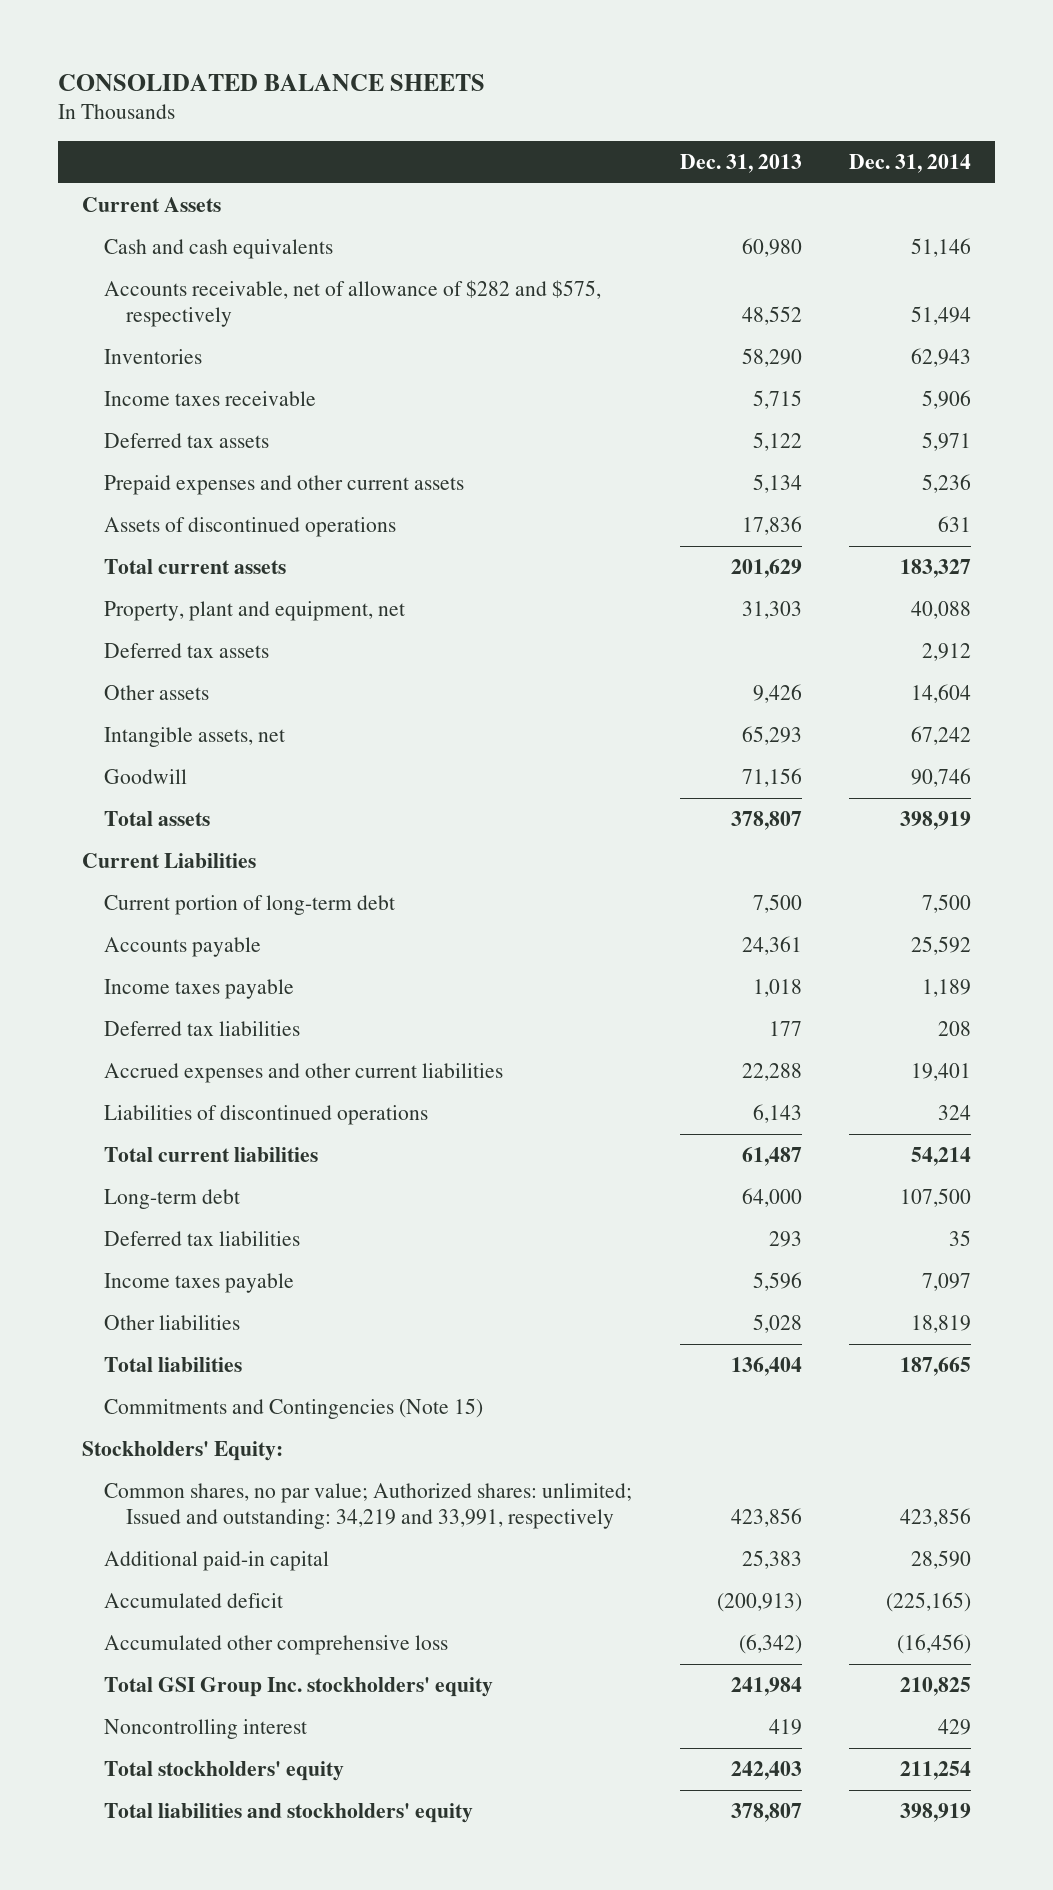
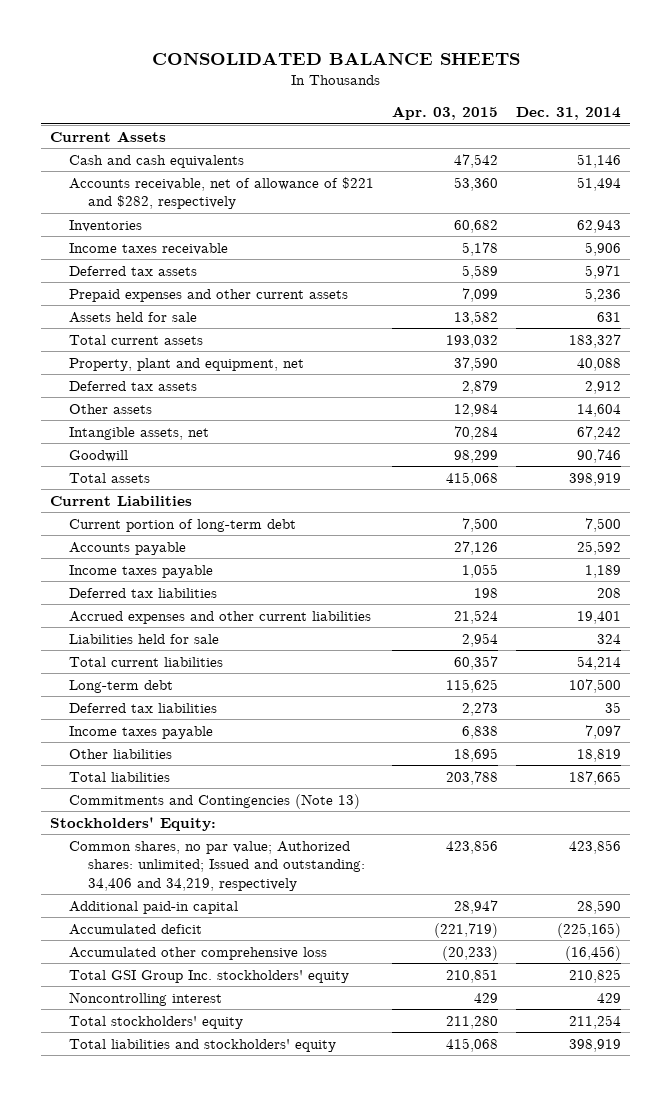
[679,153,802,173] Dec. 31, 2013 -> none
none -> [392,106,499,121] Apr. 03, 2015
[103,280,601,328] Accounts receivable, net of allowance of $282 and $575, respectively -> [69,176,375,210] Accounts receivable, net of allowance of $221 and $282, respectively
[103,517,396,538] Assets of discontinued operations -> [69,311,198,323] Assets held for sale
[103,1105,428,1126] Liabilities of discontinued operations -> [69,633,220,644] Liabilities held for sale
[103,1398,483,1420] Commitments and Contingencies (Note 15) -> [69,793,361,809] Commitments and Contingencies (Note 13)
[103,1483,632,1530] Common shares, no par value; Authorized shares: unlimited; Issued and outstanding: 34,219 and 33,991, respectively -> [69,840,366,891] Common shares, no par value; Authorized shares: unlimited; Issued and outstanding: 34,406 and 34,219, respectively

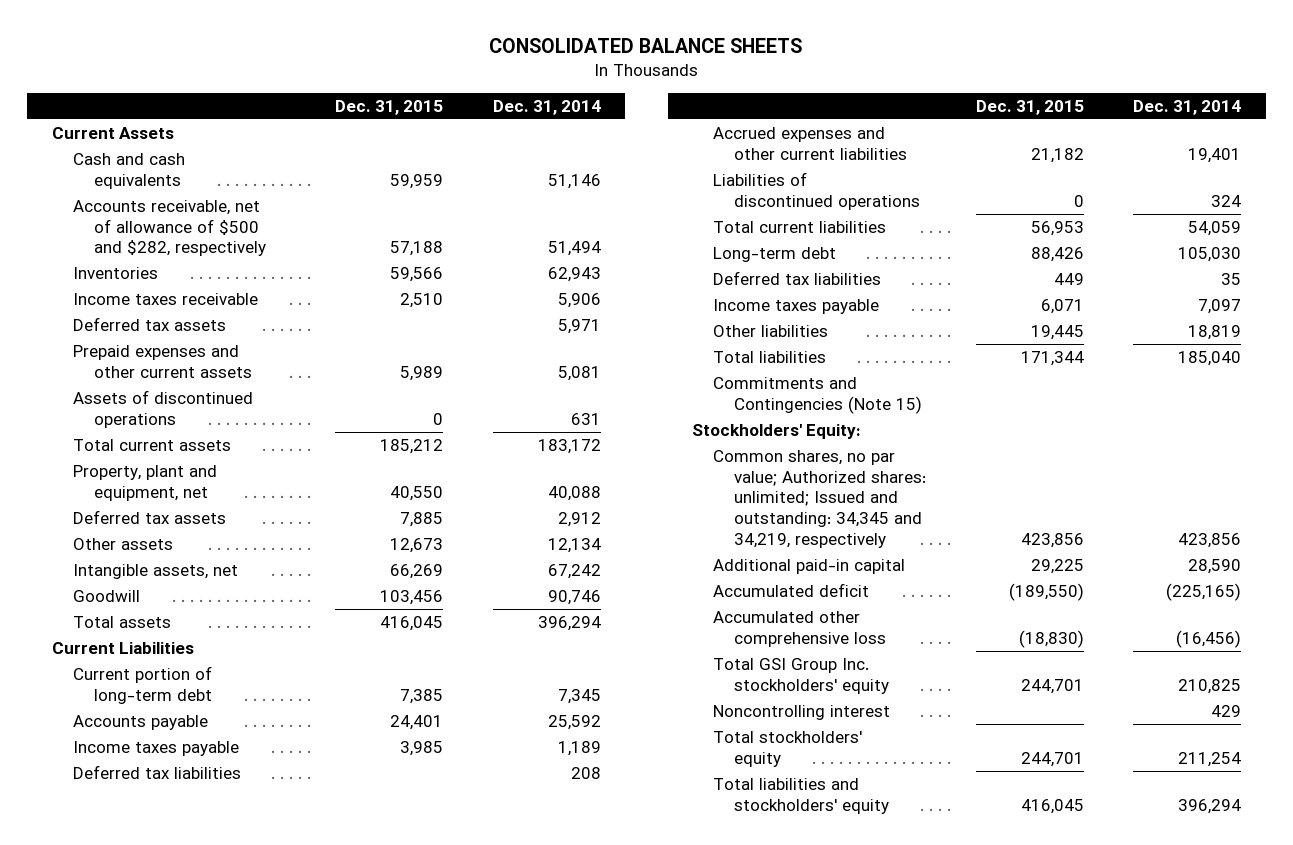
[392,106,499,121] Apr. 03, 2015 -> none
none -> [335,100,444,116] Dec. 31, 2015
[69,176,375,210] Accounts receivable, net of allowance of $221 and $282, respectively -> [72,199,266,257] Accounts receivable, net of allowance of $500 and $282, respectively
[585,287,622,302] 5,236 -> [557,365,601,381] 5,081
[69,311,198,323] Assets held for sale -> [72,389,253,428] Assets of discontinued operations
[569,333,622,348] 183,327 -> [537,438,601,454] 183,172
[577,403,622,417] 14,604 -> [547,537,601,553] 12,134
[569,472,622,486] 398,919 -> [537,615,601,631] 396,294
[585,517,622,532] 7,500 -> [557,688,601,704] 7,345
[69,633,220,644] Liabilities held for sale -> [713,171,921,210] Liabilities of discontinued operations
[577,655,622,670] 54,214 -> [1188,220,1242,236] 54,059
[569,678,622,693] 107,500 -> [1178,246,1242,262] 105,030
[569,770,622,785] 187,665 -> [1178,350,1242,366] 185,040
[69,793,361,809] Commitments and Contingencies (Note 13) -> [713,376,923,414] Commitments and Contingencies (Note 15)
[69,840,366,891] Common shares, no par value; Authorized shares: unlimited; Issued and outstanding: 34,406 and 34,219, respectively -> [713,449,927,548] Common shares, no par value; Authorized shares: unlimited; Issued and outstanding: 34,345 and 34,219, respectively
[569,1038,622,1052] 398,919 -> [1178,798,1242,814] 396,294

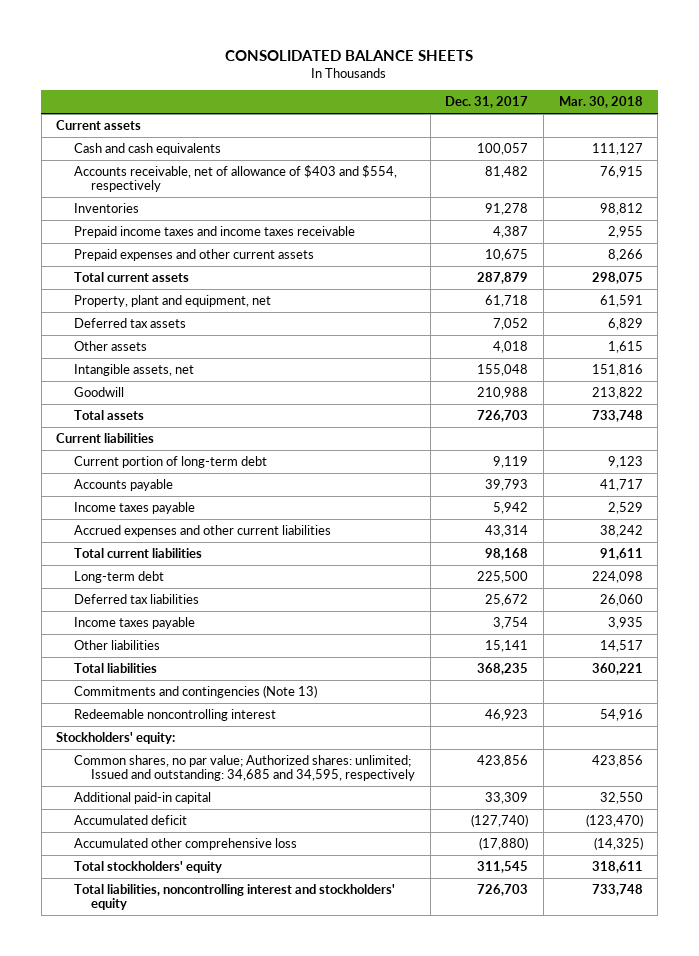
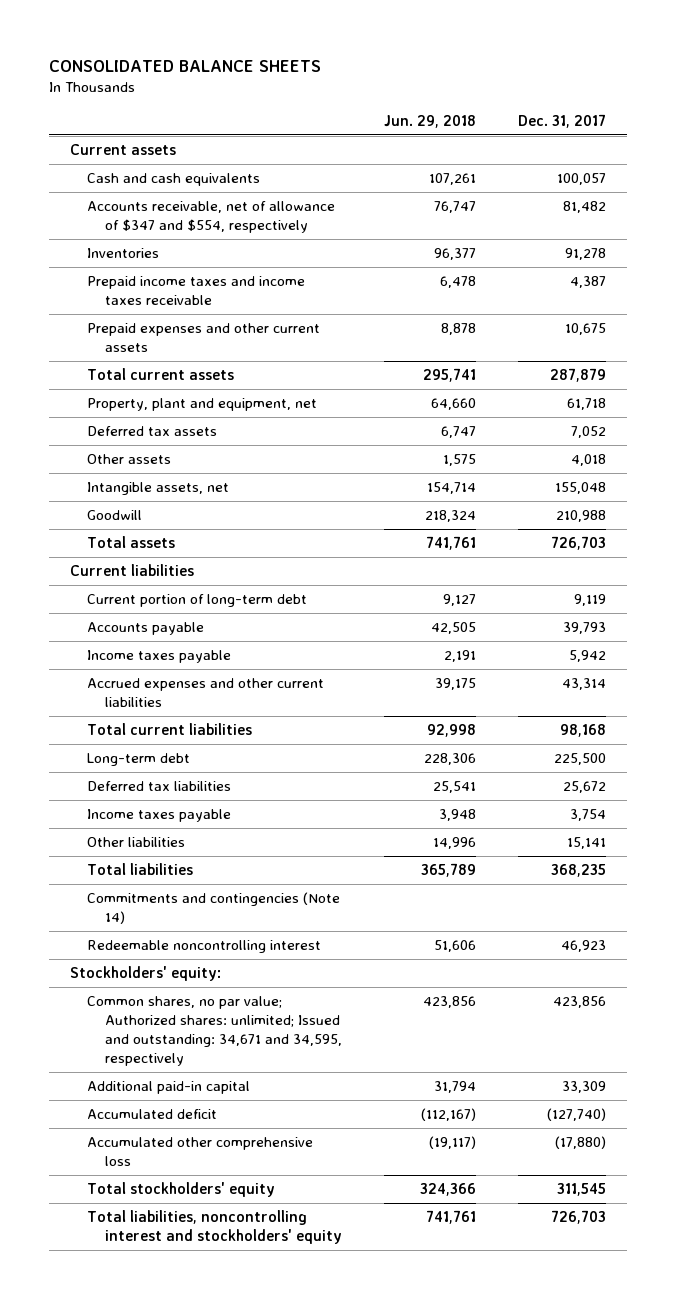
[558,96,643,109] Mar. 30, 2018 -> none
none -> [383,114,476,128] Jun. 29, 2018
[73,164,397,193] Accounts receivable, net of allowance of $403 and $554, respectively -> [87,201,336,234] Accounts receivable, net of allowance of $347 and $554, respectively
[73,684,317,698] Commitments and contingencies (Note 13) -> [87,892,341,925] Commitments and contingencies (Note 14)
[73,754,416,782] Common shares, no par value; Authorized shares: unlimited; Issued and outstanding: 34,685 and 34,595, respectively -> [87,996,342,1066] Common shares, no par value; Authorized shares: unlimited; Issued and outstanding: 34,671 and 34,595, respectively

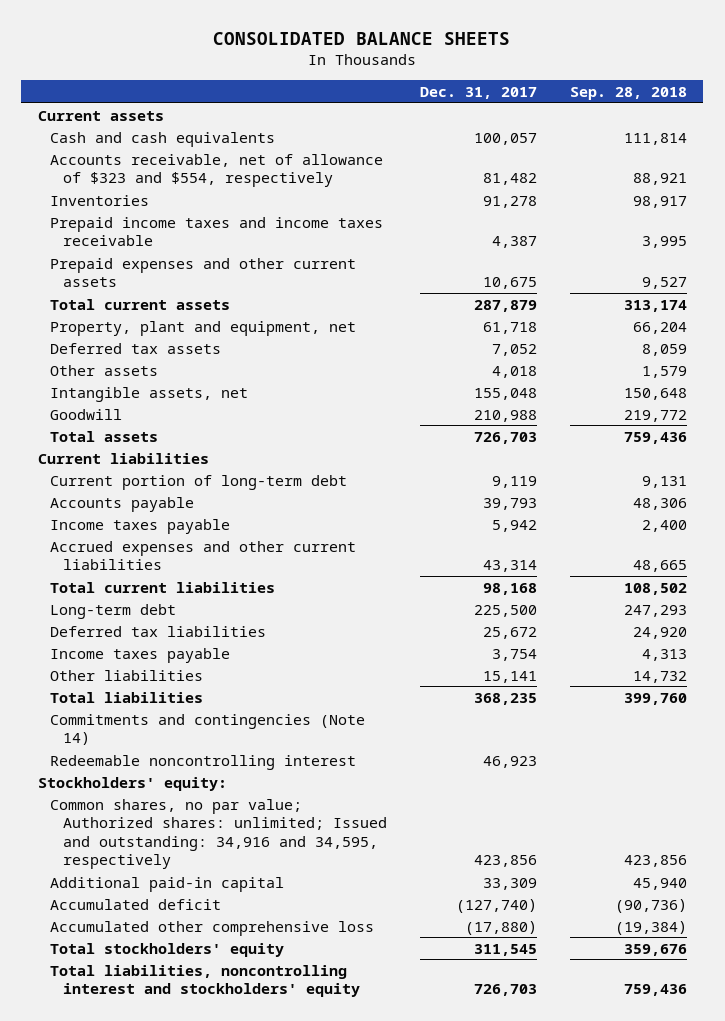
[383,114,476,128] Jun. 29, 2018 -> none
none -> [569,86,687,100] Sep. 28, 2018
[87,201,336,234] Accounts receivable, net of allowance of $347 and $554, respectively -> [50,153,384,188] Accounts receivable, net of allowance of $323 and $554, respectively
[87,996,342,1066] Common shares, no par value; Authorized shares: unlimited; Issued and outstanding: 34,671 and 34,595, respectively -> [50,798,387,870] Common shares, no par value; Authorized shares: unlimited; Issued and outstanding: 34,916 and 34,595, respectively

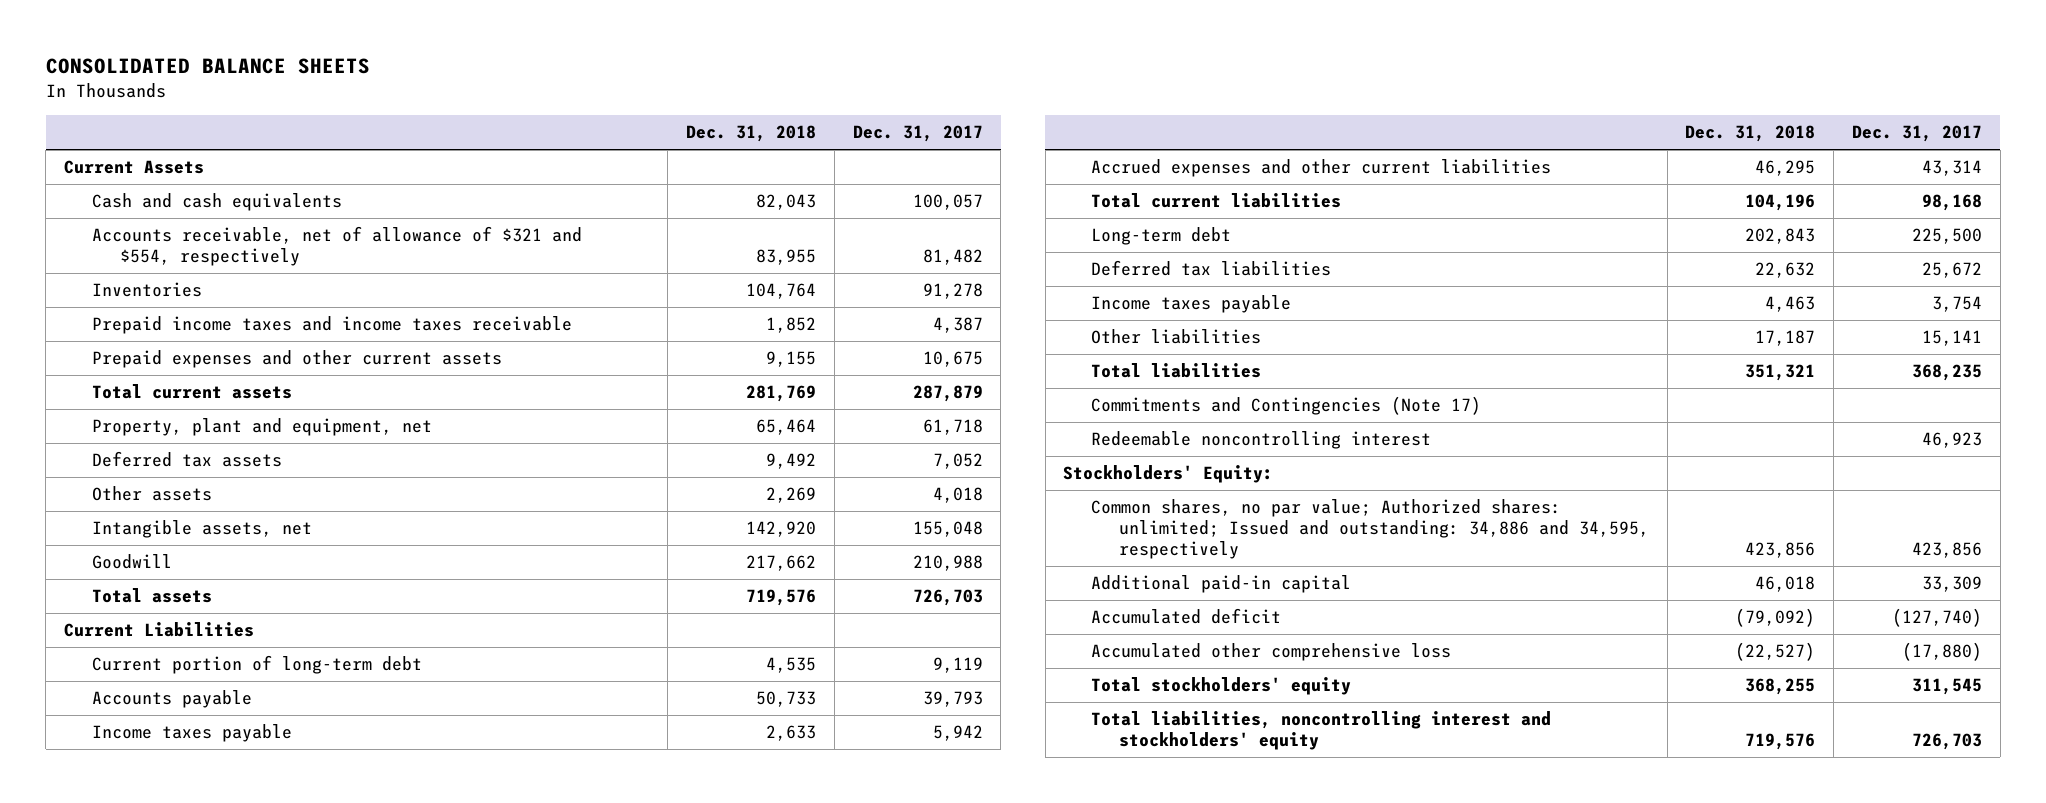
[569,86,687,100] Sep. 28, 2018 -> none
none -> [686,125,817,143] Dec. 31, 2018
[37,110,164,121] Current assets -> [64,160,205,175] Current Assets
[50,153,384,188] Accounts receivable, net of allowance of $323 and $554, respectively -> [91,226,582,267] Accounts receivable, net of allowance of $321 and $554, respectively
[37,452,209,464] Current liabilities -> [64,622,255,638] Current Liabilities
[50,713,366,746] Commitments and contingencies (Note 14) -> [1091,396,1482,416] Commitments and Contingencies (Note 17)
[37,776,227,791] Stockholders' equity: -> [1063,465,1274,484] Stockholders' Equity:
[50,798,387,870] Common shares, no par value; Authorized shares: unlimited; Issued and outstanding: 34,916 and 34,595, respectively -> [1091,499,1649,559] Common shares, no par value; Authorized shares: unlimited; Issued and outstanding: 34,886 and 34,595, respectively

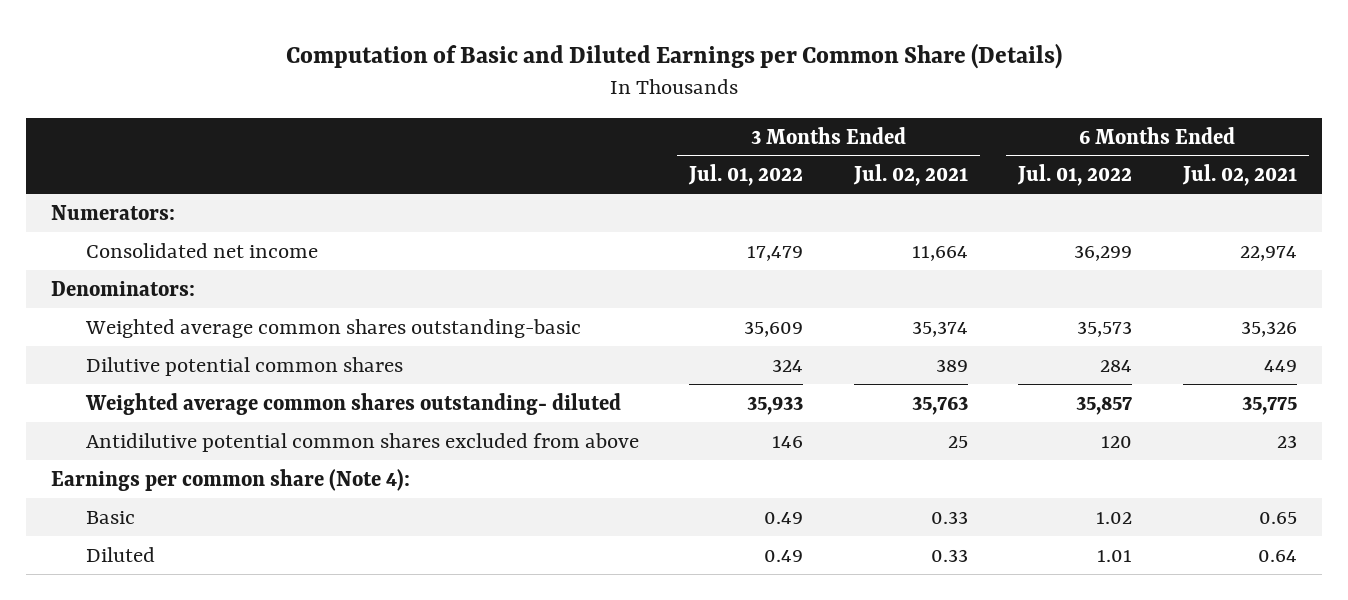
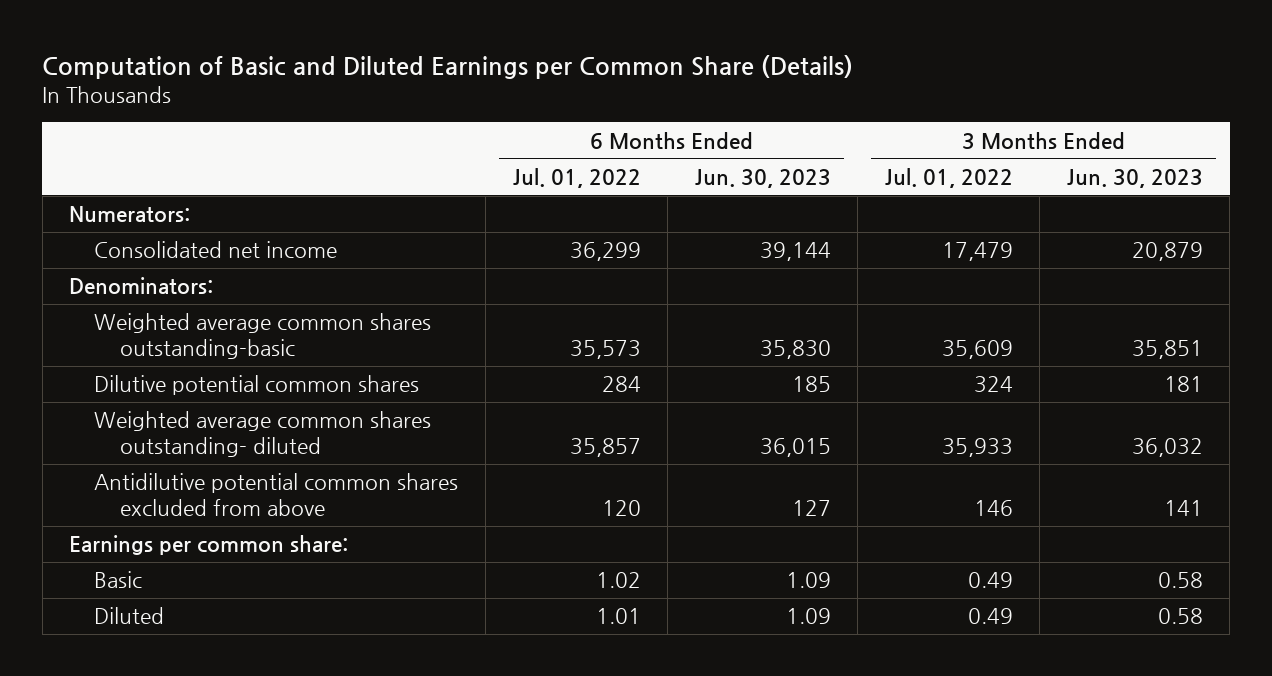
[852,164,968,187] Jul. 02, 2021 -> none
[1181,164,1297,187] Jul. 02, 2021 -> none
none -> [694,168,831,188] Jun. 30, 2023
none -> [1066,168,1203,188] Jun. 30, 2023
[51,468,411,491] Earnings per common share (Note 4): -> [69,535,349,556] Earnings per common share:

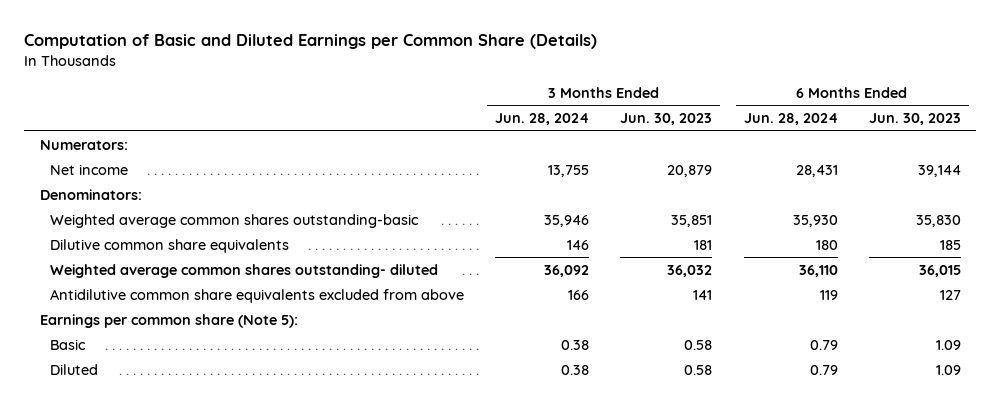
[512,167,641,188] Jul. 01, 2022 -> none
[884,167,1013,188] Jul. 01, 2022 -> none
none -> [494,113,589,126] Jun. 28, 2024
none -> [743,113,838,126] Jun. 28, 2024
[94,241,338,259] Consolidated net income -> [49,163,128,175] Net income
[94,375,420,396] Dilutive potential common shares -> [49,238,289,253] Dilutive common share equivalents
[94,473,459,517] Antidilutive potential common shares excluded from above -> [49,288,464,303] Antidilutive common share equivalents excluded from above
[69,535,349,556] Earnings per common share: -> [39,313,298,328] Earnings per common share (Note 5):

